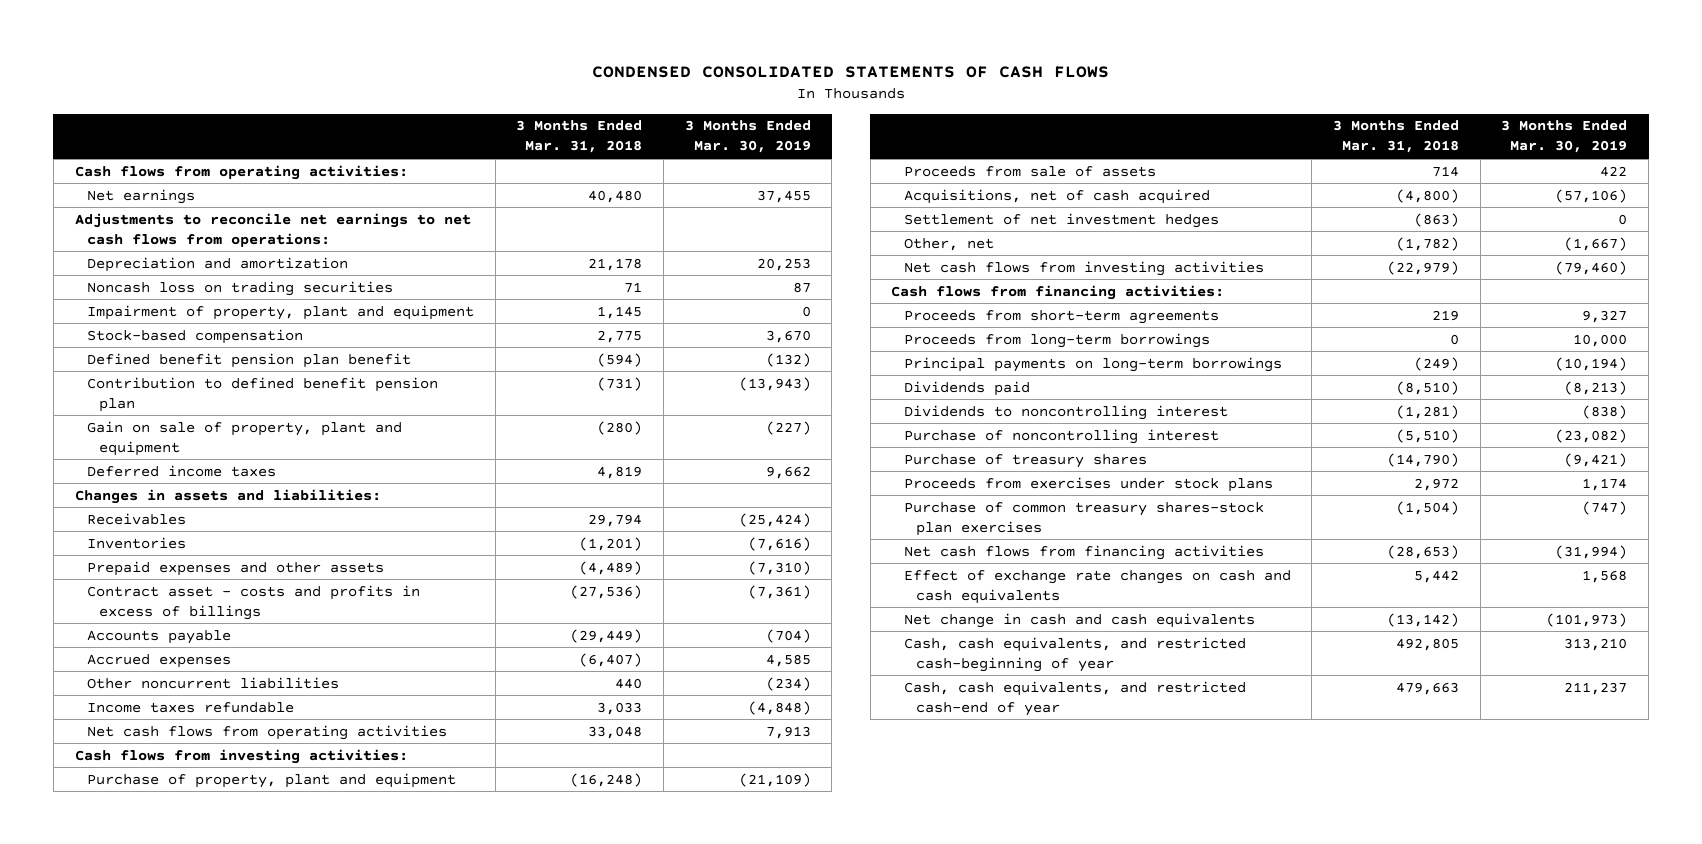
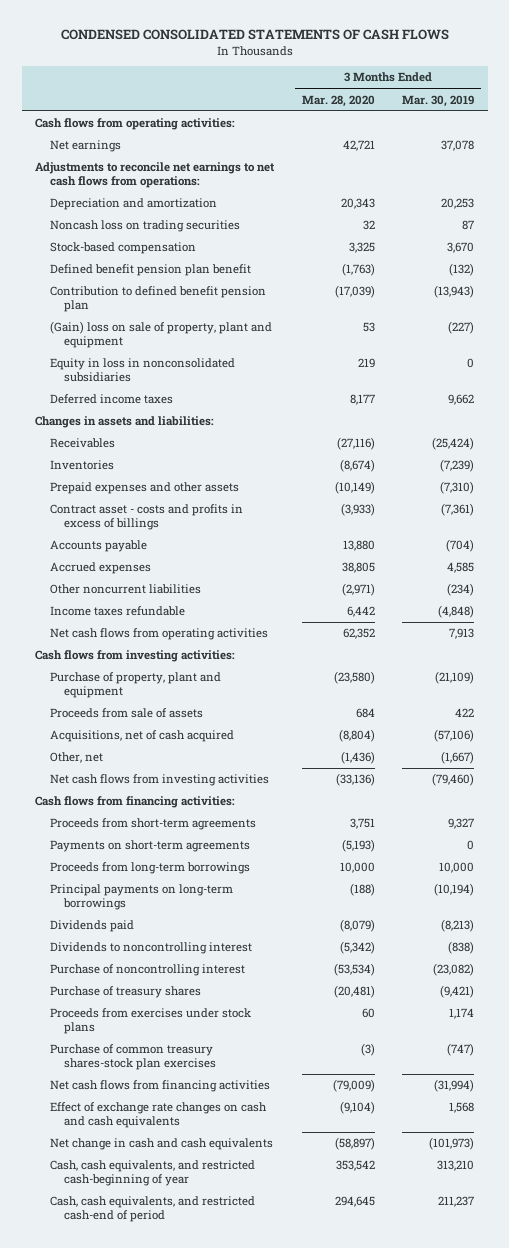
[516,120,643,154] 3 Months Ended Mar. 31, 2018 -> none
none -> [301,94,375,107] Mar. 28, 2020
[756,189,811,203] 37,455 -> [441,140,475,152] 37,078
[86,304,474,320] Impairment of property, plant and equipment -> none
[86,420,402,456] Gain on sale of property, plant and equipment -> [49,321,272,349] (Gain) loss on sale of property, plant and equipment
none -> [49,358,235,383] Equity in loss in nonconsolidated subsidiaries
[747,536,811,551] (7,616) -> [440,459,475,473] (7,239)
[903,212,1219,228] Settlement of net investment hedges -> none
none -> [49,840,250,853] Payments on short-term agreements
[903,680,1246,716] Cash, cash equivalents, and restricted cash-end of year -> [49,1196,255,1223] Cash, cash equivalents, and restricted cash-end of period

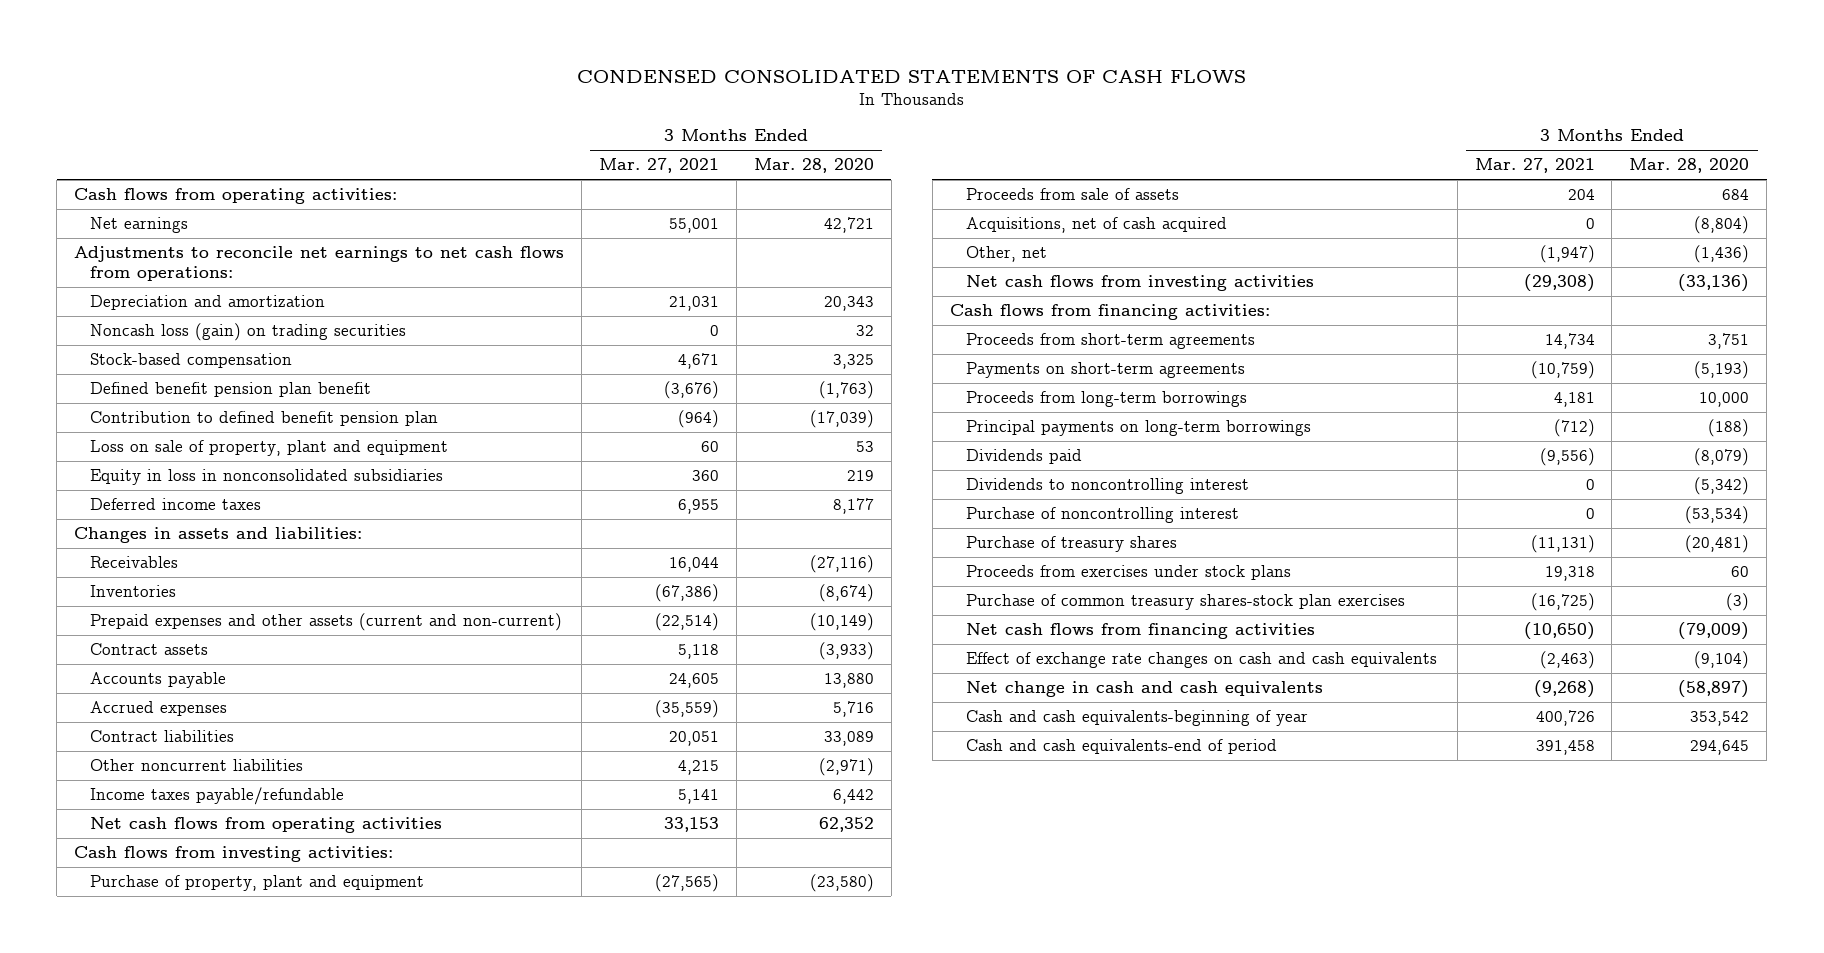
[402,94,475,107] Mar. 30, 2019 -> none
none -> [599,158,720,174] Mar. 27, 2021
[49,220,240,233] Noncash loss on trading securities -> [90,323,407,342] Noncash loss (gain) on trading securities
[49,321,272,349] (Gain) loss on sale of property, plant and equipment -> [90,440,449,457] Loss on sale of property, plant and equipment
[49,482,239,495] Prepaid expenses and other assets -> [90,613,563,632] Prepaid expenses and other assets (current and non-current)
[49,504,243,531] Contract asset - costs and profits in excess of billings -> [90,643,209,656] Contract assets
[341,562,375,574] 38,805 -> [832,701,874,718] 5,716
none -> [90,730,235,743] Contract liabilities
[49,606,185,617] Income taxes refundable -> [90,787,345,806] Income taxes payable/refundable
[49,1160,255,1187] Cash, cash equivalents, and restricted cash-beginning of year -> [965,710,1308,727] Cash and cash equivalents-beginning of year
[49,1196,255,1223] Cash, cash equivalents, and restricted cash-end of period -> [965,739,1277,755] Cash and cash equivalents-end of period

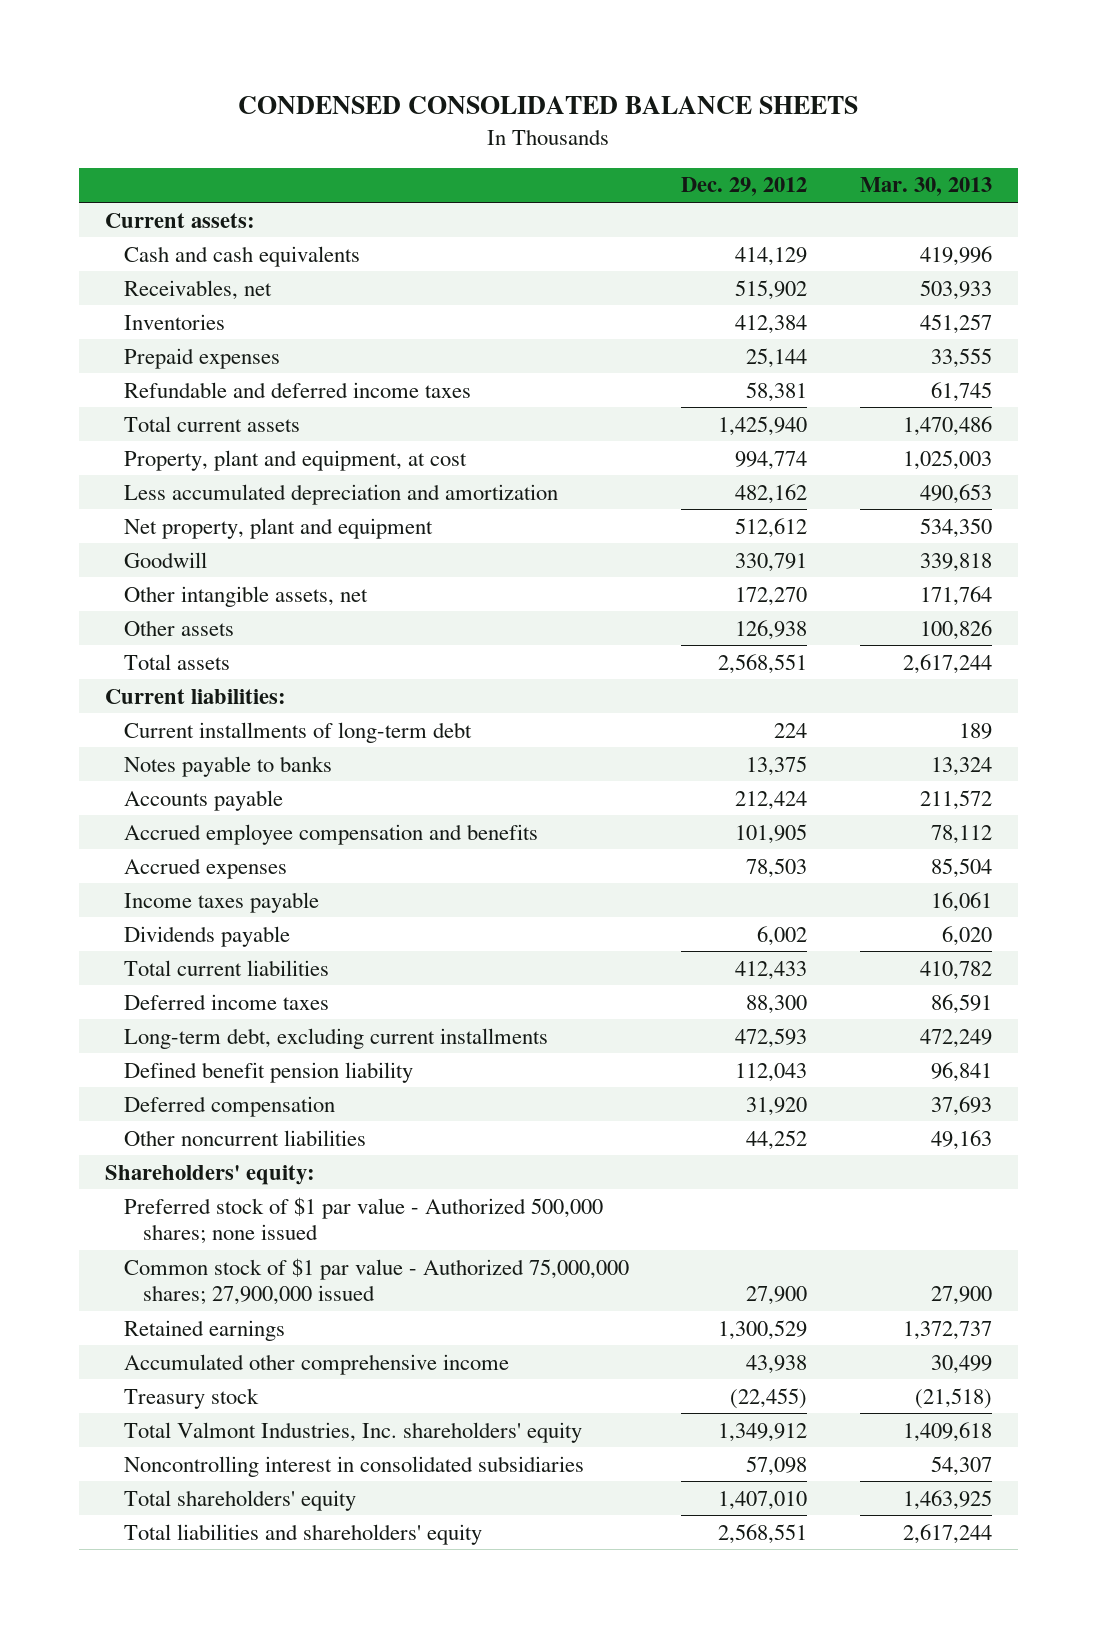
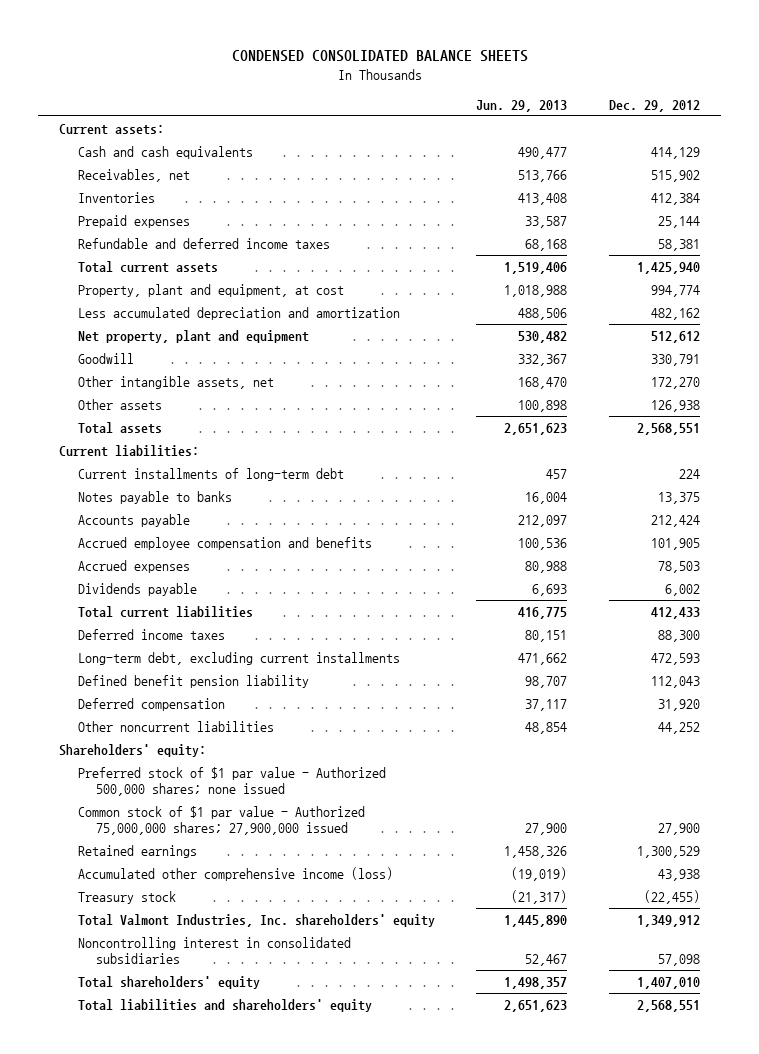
[859,177,992,197] Mar. 30, 2013 -> none
none -> [476,99,568,112] Jun. 29, 2013
[124,891,320,913] Income taxes payable -> none
[124,1353,510,1375] Accumulated other comprehensive income -> [77,866,393,881] Accumulated other comprehensive income (loss)

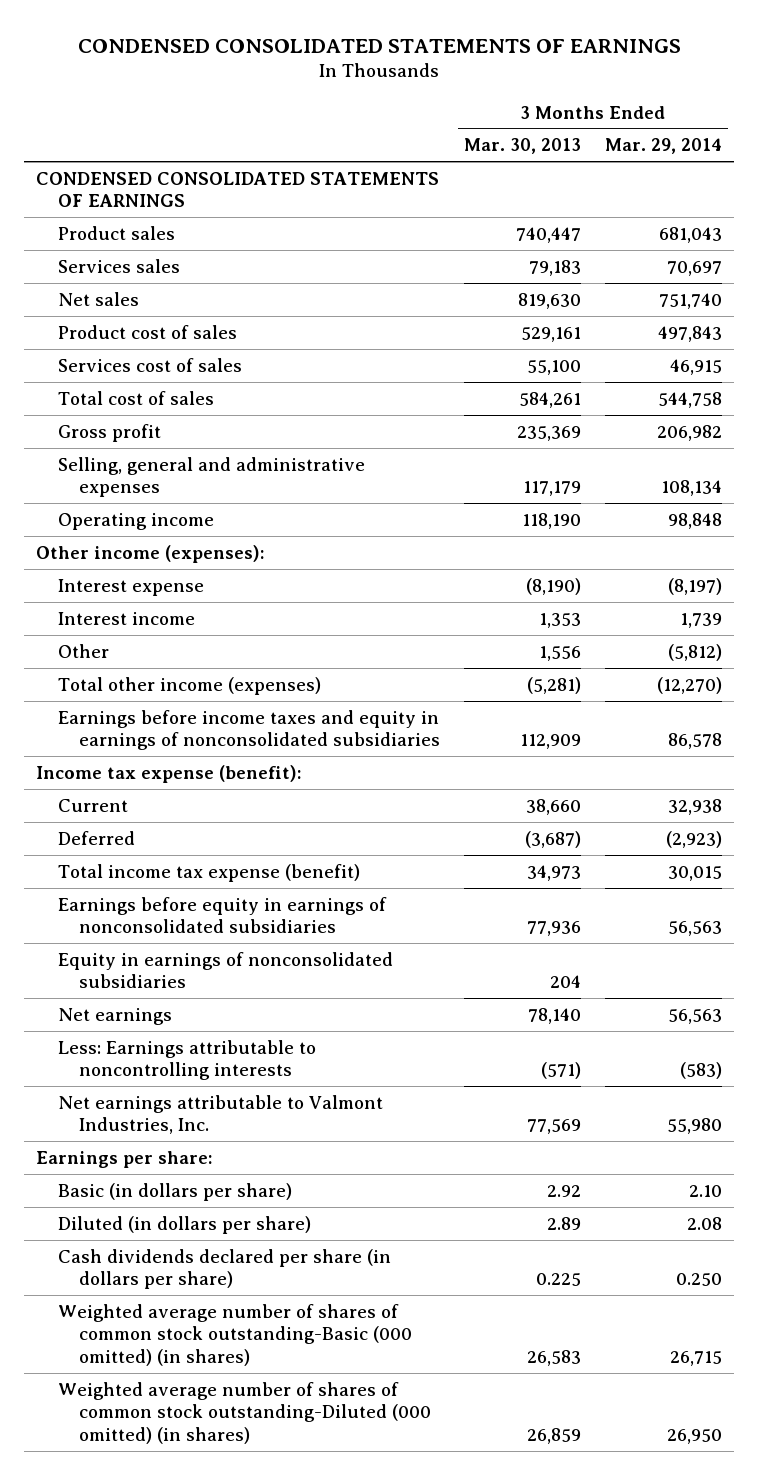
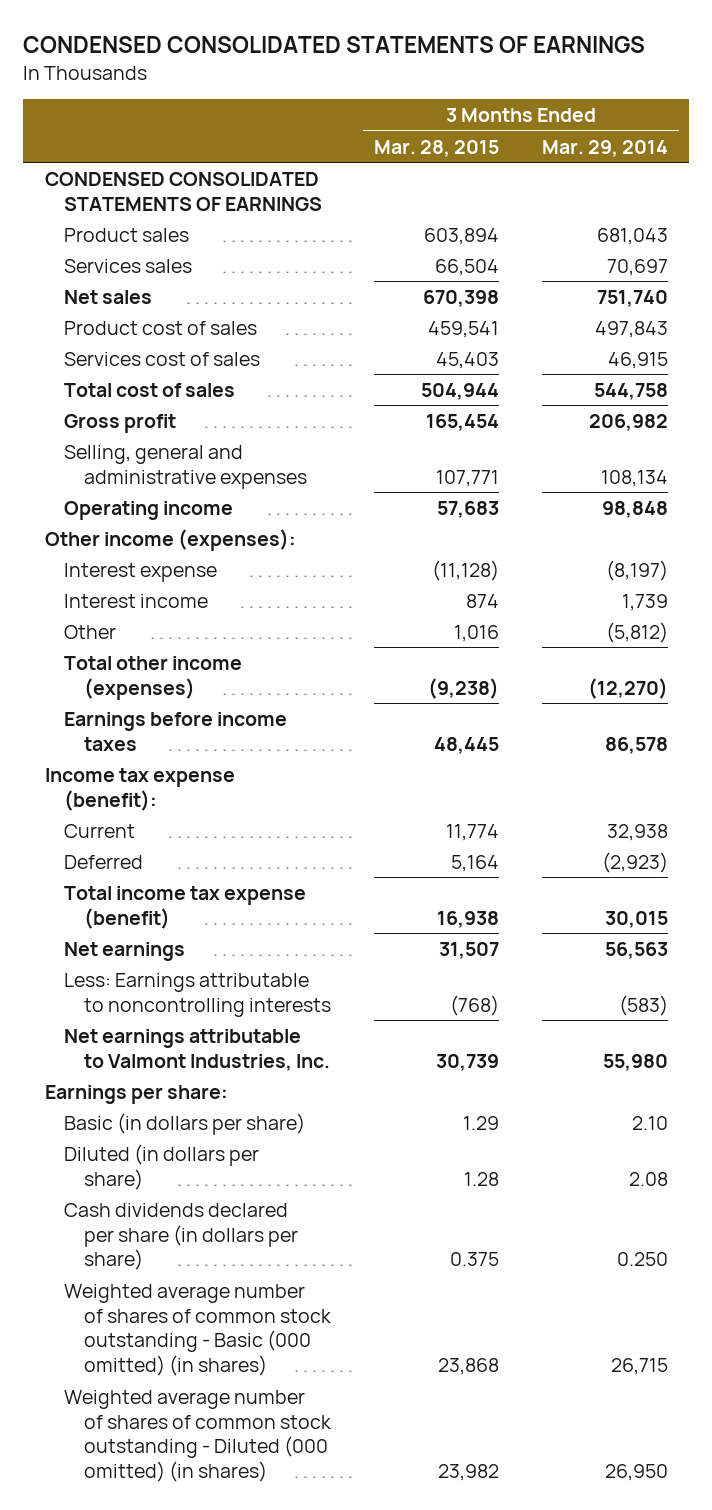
[464,138,582,155] Mar. 30, 2013 -> none
none -> [373,139,499,157] Mar. 28, 2015
[57,709,441,751] Earnings before income taxes and equity in earnings of nonconsolidated subsidiaries -> [64,711,288,751] Earnings before income taxes
[57,896,387,934] Earnings before equity in earnings of nonconsolidated subsidiaries -> none
[57,951,393,989] Equity in earnings of nonconsolidated subsidiaries -> none
[57,1303,413,1366] Weighted average number of shares of common stock outstanding-Basic (000 omitted) (in shares) -> [64,1283,333,1377] Weighted average number of shares of common stock outstanding - Basic (000 omitted) (in shares)
[57,1381,432,1444] Weighted average number of shares of common stock outstanding-Diluted (000 omitted) (in shares) -> [64,1389,333,1483] Weighted average number of shares of common stock outstanding - Diluted (000 omitted) (in shares)

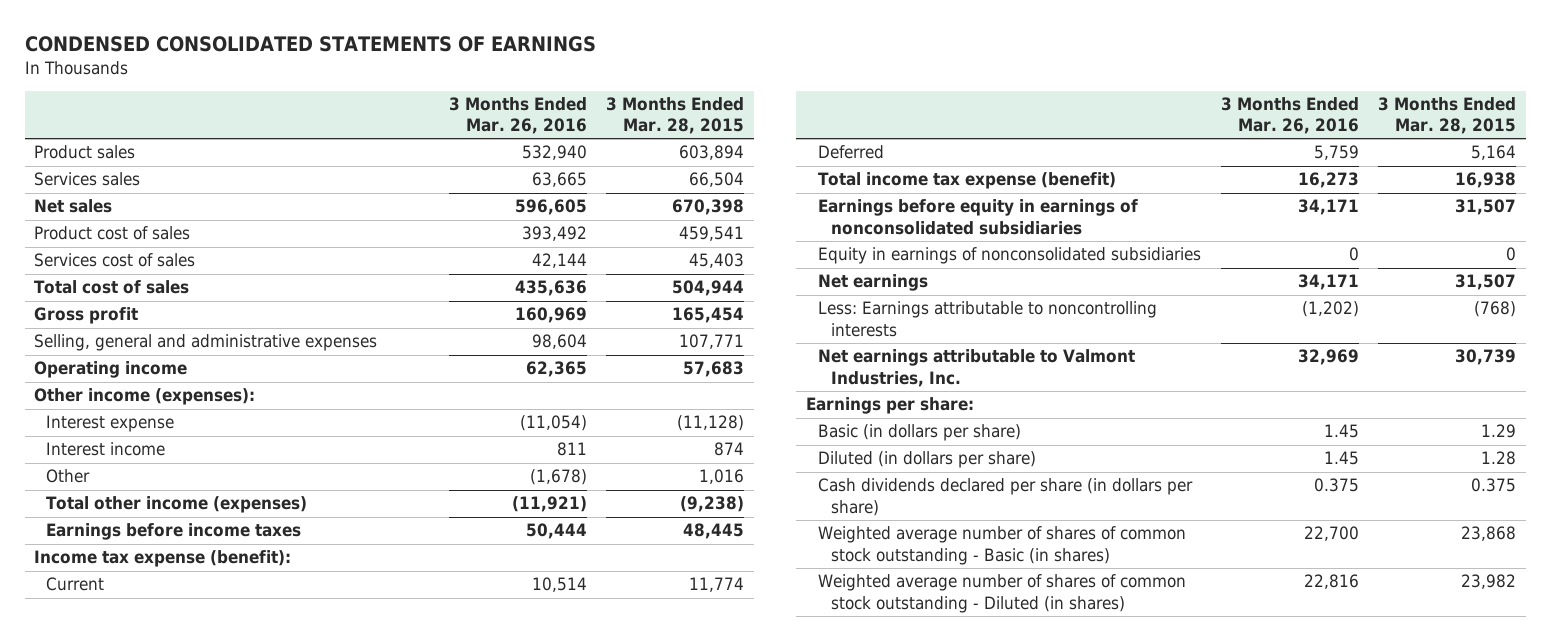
[541,139,668,157] Mar. 29, 2014 -> none
none -> [448,96,587,135] 3 Months Ended Mar. 26, 2016
[44,171,323,211] CONDENSED CONSOLIDATED STATEMENTS OF EARNINGS -> none
none -> [818,199,1139,235] Earnings before equity in earnings of nonconsolidated subsidiaries
none -> [818,247,1202,265] Equity in earnings of nonconsolidated subsidiaries
[64,1283,333,1377] Weighted average number of shares of common stock outstanding - Basic (000 omitted) (in shares) -> [818,526,1187,565] Weighted average number of shares of common stock outstanding - Basic (in shares)
[64,1389,333,1483] Weighted average number of shares of common stock outstanding - Diluted (000 omitted) (in shares) -> [818,574,1187,613] Weighted average number of shares of common stock outstanding - Diluted (in shares)

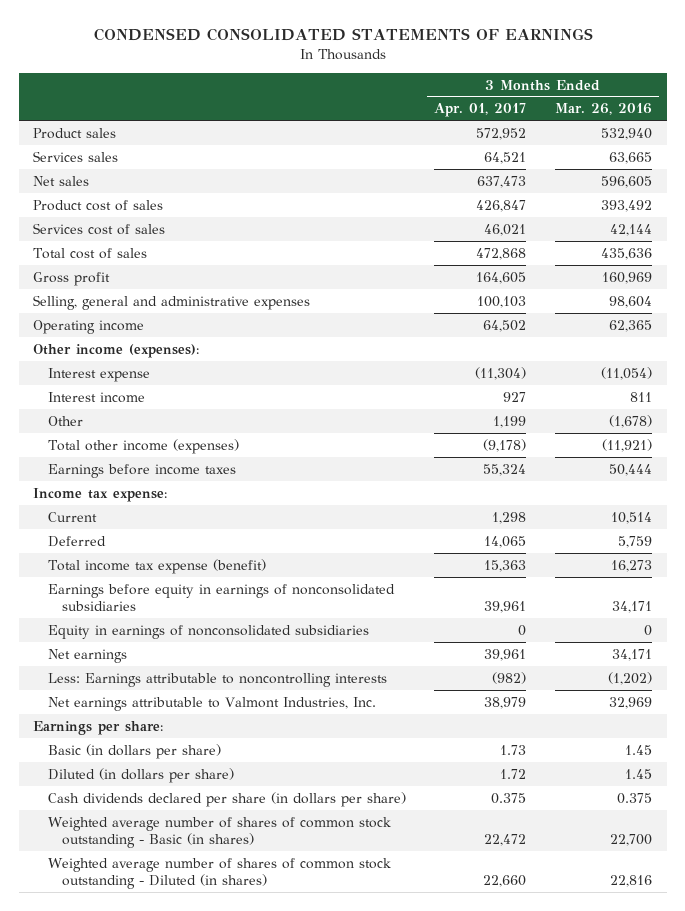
[606,96,745,135] 3 Months Ended Mar. 28, 2015 -> none
none -> [434,103,527,118] Apr. 01, 2017
[34,550,292,568] Income tax expense (benefit): -> [33,487,168,502] Income tax expense:

